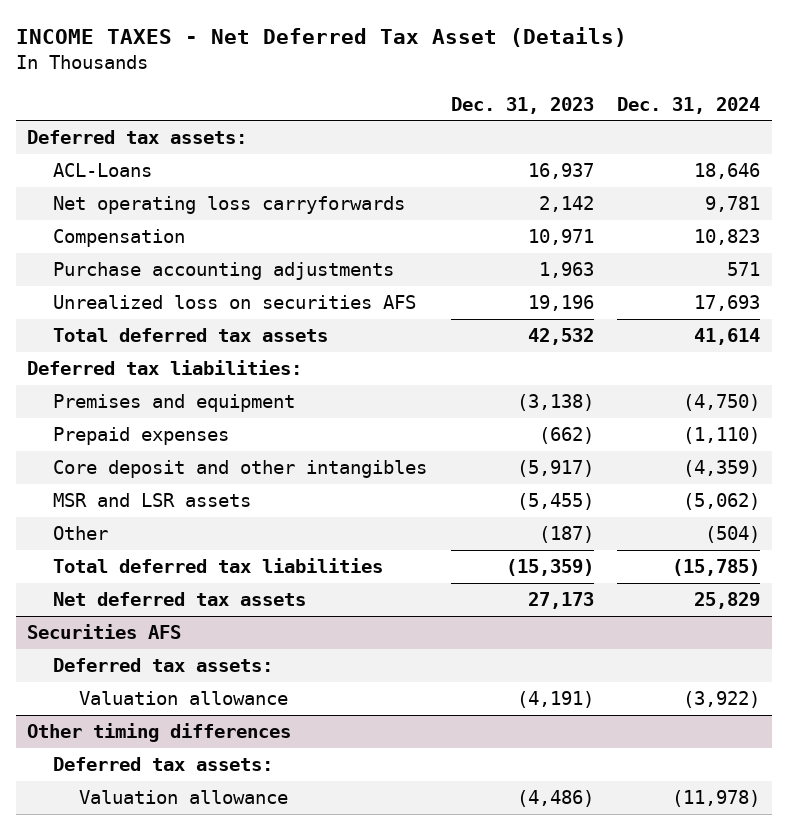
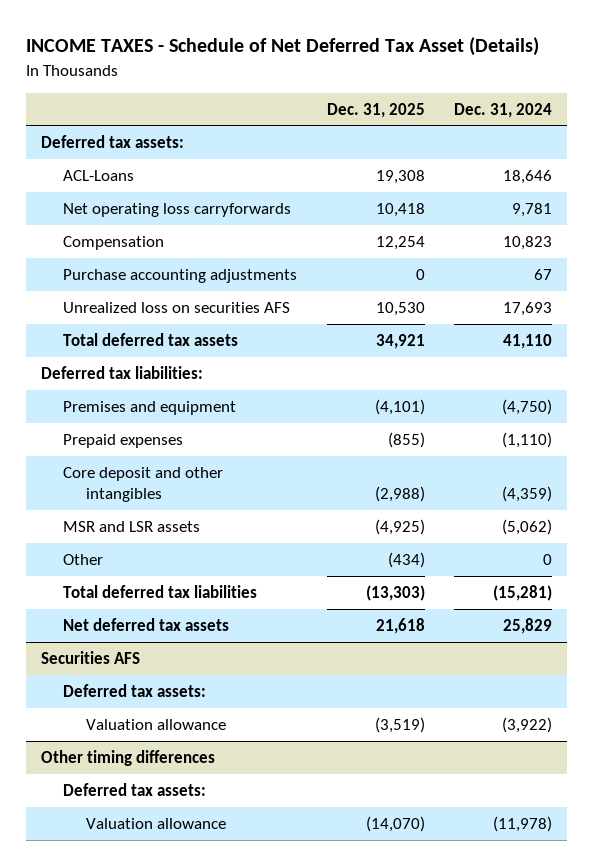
[15,27,627,48] INCOME TAXES - Net Deferred Tax Asset (Details) -> [25,37,539,57] INCOME TAXES - Schedule of Net Deferred Tax Asset (Details)
[450,96,594,114] Dec. 31, 2023 -> none
none -> [326,102,425,118] Dec. 31, 2025
[727,262,761,277] 571 -> [534,268,553,280] 67
[694,328,761,346] 41,614 -> [503,333,553,349] 41,110
[705,526,761,544] (504) -> [543,553,553,565] 0
[672,559,761,577] (15,785) -> [493,584,553,601] (15,281)

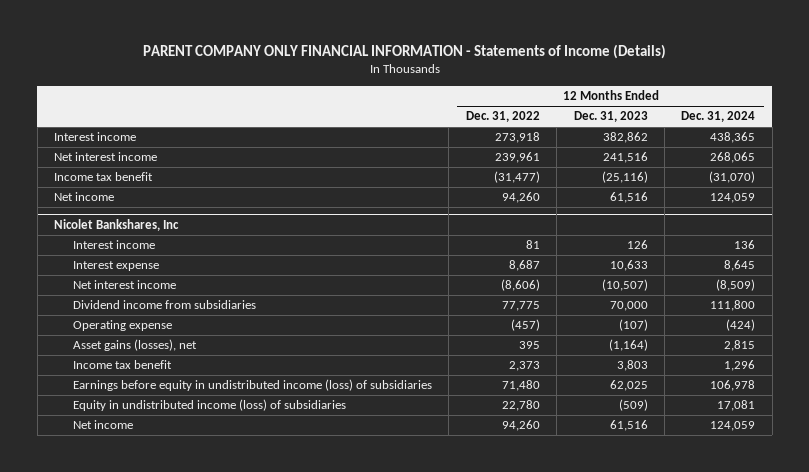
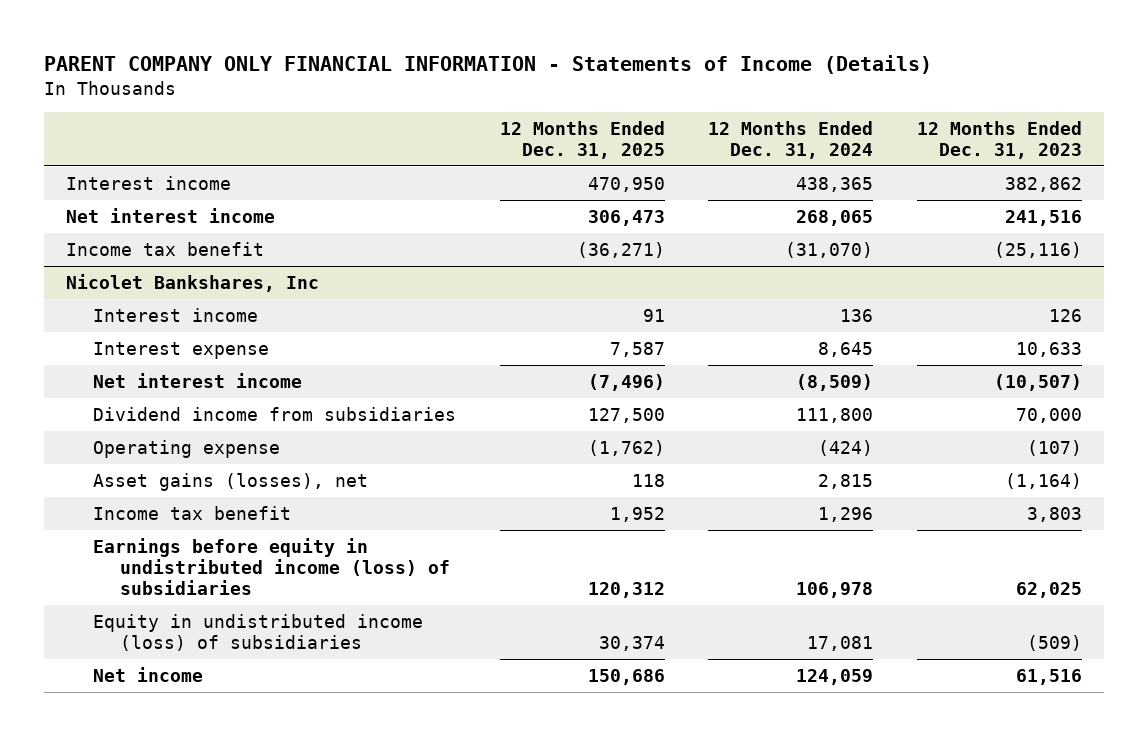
[465,111,540,123] Dec. 31, 2022 -> none
none -> [499,120,665,159] 12 Months Ended Dec. 31, 2025
[53,192,114,202] Net income -> none

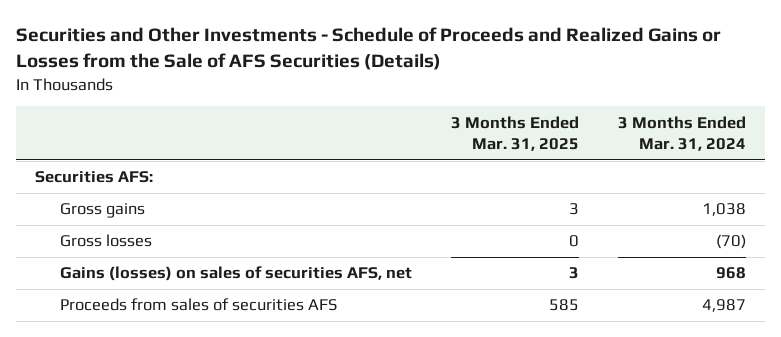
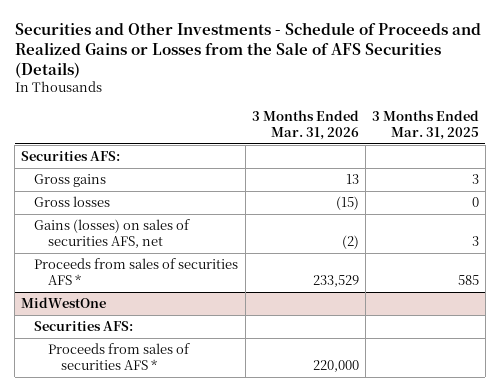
[617,115,746,152] 3 Months Ended Mar. 31, 2024 -> none
none -> [251,109,359,141] 3 Months Ended Mar. 31, 2026
[59,298,337,312] Proceeds from sales of securities AFS -> [34,258,239,286] Proceeds from sales of securities AFS *
none -> [21,297,107,309] MidWestOne
none -> [34,321,134,332] Securities AFS:
none -> [47,343,190,371] Proceeds from sales of securities AFS *

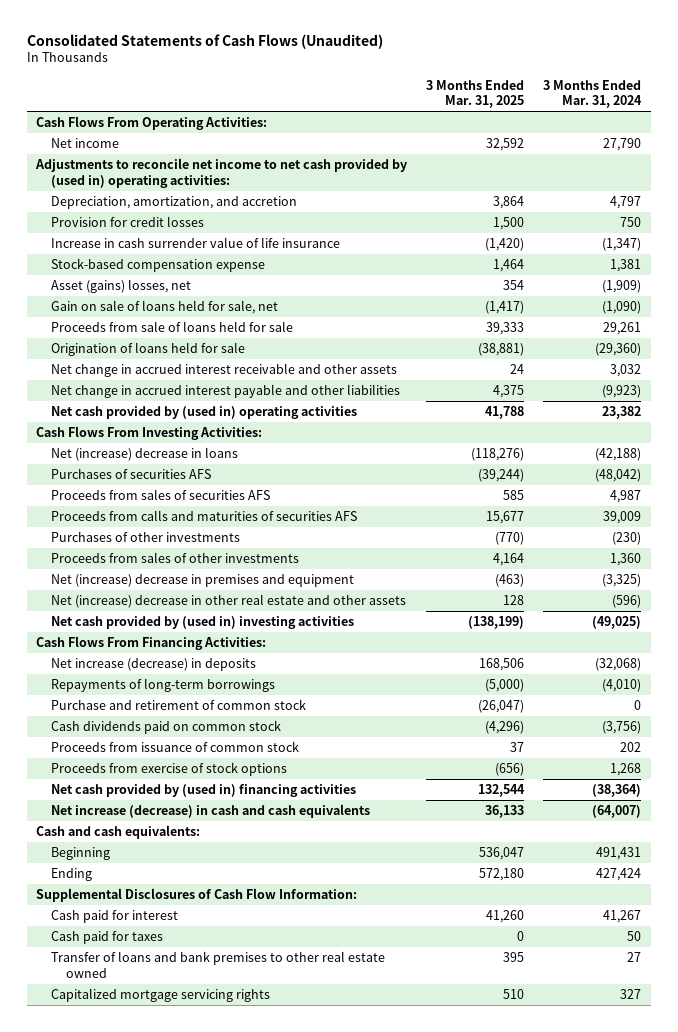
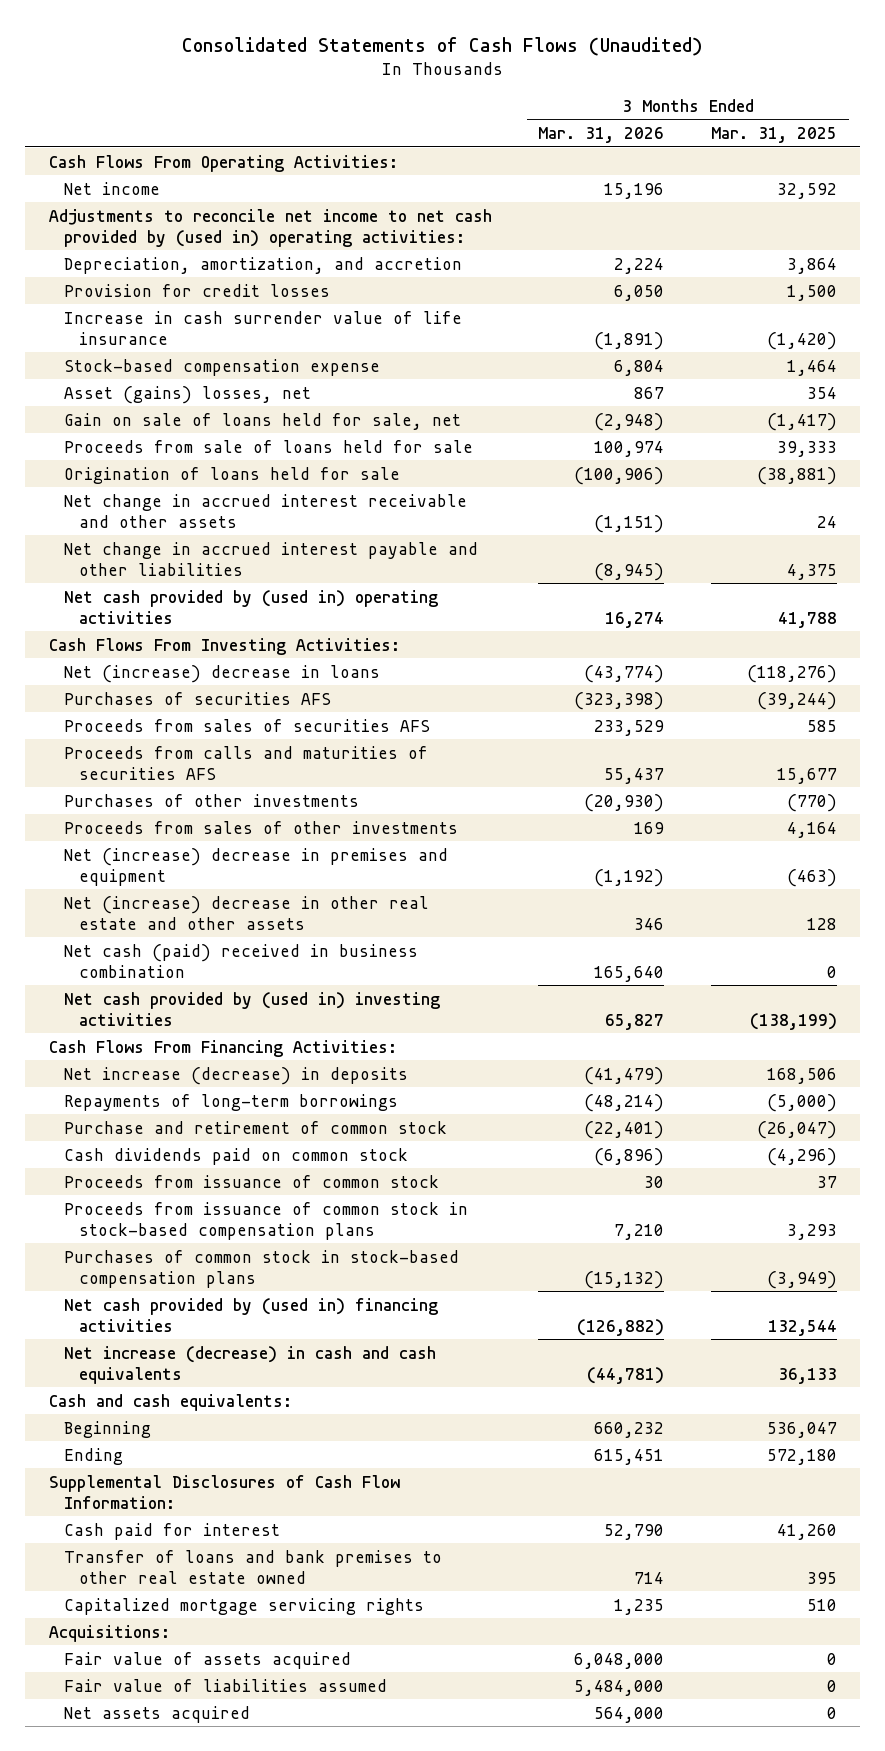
[543,79,643,109] 3 Months Ended Mar. 31, 2024 -> none
none -> [538,126,665,143] Mar. 31, 2026
none -> [63,943,418,978] Net cash (paid) received in business combination
[51,761,288,776] Proceeds from exercise of stock options -> none
none -> [63,1201,468,1240] Proceeds from issuance of common stock in stock-based compensation plans
none -> [63,1249,459,1288] Purchases of common stock in stock-based compensation plans
[51,930,164,944] Cash paid for taxes -> none
none -> [48,1624,170,1642] Acquisitions:
none -> [63,1651,351,1669] Fair value of assets acquired
none -> [63,1678,387,1692] Fair value of liabilities assumed
none -> [63,1705,250,1723] Net assets acquired

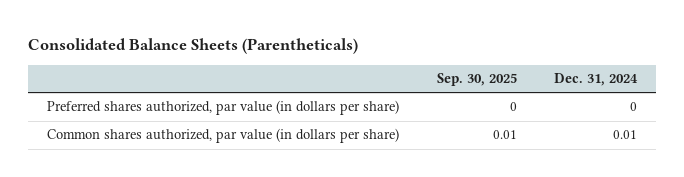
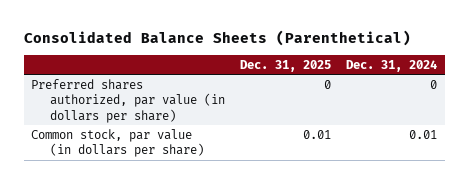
[27,38,358,55] Consolidated Balance Sheets (Parentheticals) -> [23,29,411,46] Consolidated Balance Sheets (Parenthetical)
[436,73,517,87] Sep. 30, 2025 -> none
none -> [240,59,332,72] Dec. 31, 2025
[46,128,399,144] Common shares authorized, par value (in dollars per share) -> [31,129,205,158] Common stock, par value (in dollars per share)

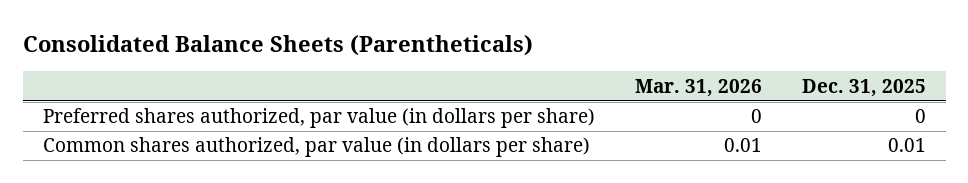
[23,29,411,46] Consolidated Balance Sheets (Parenthetical) -> [22,35,533,57] Consolidated Balance Sheets (Parentheticals)
[346,59,438,72] Dec. 31, 2024 -> none
none -> [634,78,762,97] Mar. 31, 2026
[31,129,205,158] Common stock, par value (in dollars per share) -> [42,137,590,158] Common shares authorized, par value (in dollars per share)

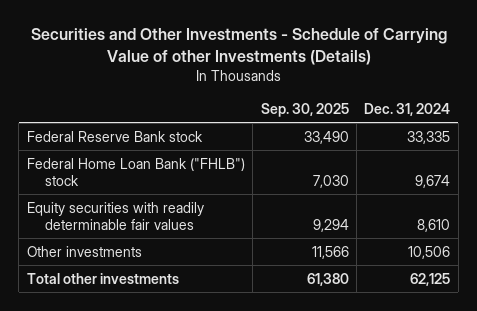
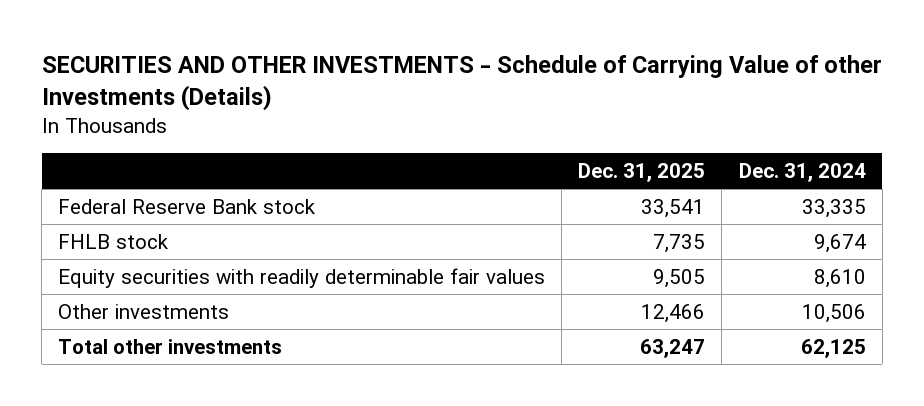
[30,28,447,66] Securities and Other Investments - Schedule of Carrying Value of other Investments (Details) -> [41,55,882,112] SECURITIES AND OTHER INVESTMENTS - Schedule of Carrying Value of other Investments (Details)
[260,102,349,117] Sep. 30, 2025 -> none
none -> [578,162,706,182] Dec. 31, 2025
[26,157,245,186] Federal Home Loan Bank ("FHLB") stock -> [58,233,169,249] FHLB stock

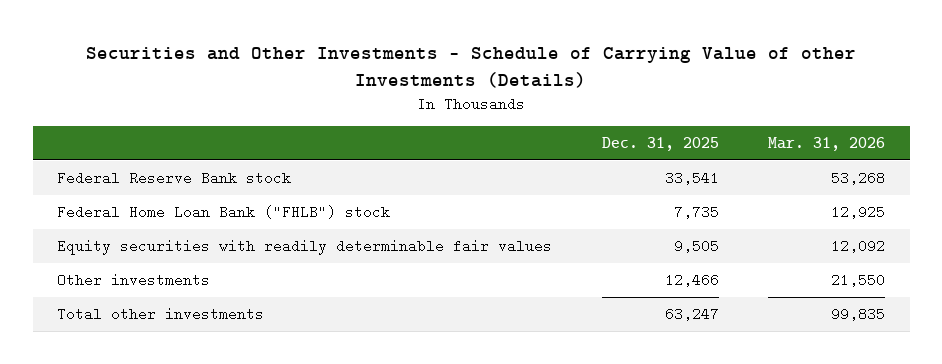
[41,55,882,112] SECURITIES AND OTHER INVESTMENTS - Schedule of Carrying Value of other Investments (Details) -> [86,47,857,88] Securities and Other Investments - Schedule of Carrying Value of other Investments (Details)
[738,162,866,182] Dec. 31, 2024 -> none
none -> [767,136,885,151] Mar. 31, 2026
[58,233,169,249] FHLB stock -> [57,205,391,220] Federal Home Loan Bank ("FHLB") stock

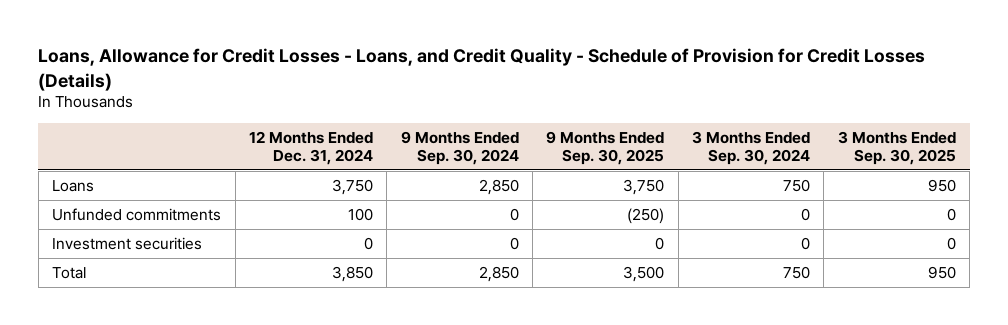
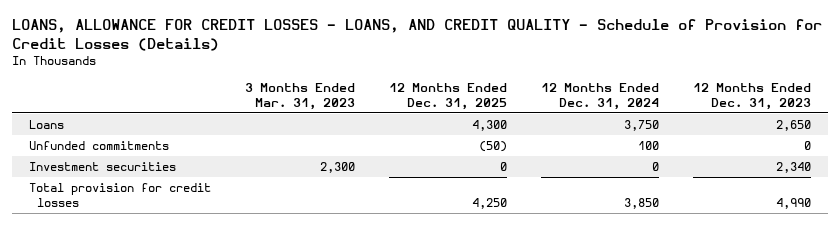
[38,48,926,91] Loans, Allowance for Credit Losses - Loans, and Credit Quality - Schedule of Provision for Credit Losses (Details) -> [11,19,822,51] LOANS, ALLOWANCE FOR CREDIT LOSSES - LOANS, AND CREDIT QUALITY - Schedule of Provision for Credit Losses (Details)
[400,130,519,165] 9 Months Ended Sep. 30, 2024 -> none
[546,130,665,165] 9 Months Ended Sep. 30, 2025 -> none
[692,130,811,165] 3 Months Ended Sep. 30, 2024 -> none
[837,130,956,165] 3 Months Ended Sep. 30, 2025 -> none
none -> [244,83,355,110] 3 Months Ended Mar. 31, 2023
none -> [388,83,507,110] 12 Months Ended Dec. 31, 2025
none -> [693,83,812,110] 12 Months Ended Dec. 31, 2023
[52,266,87,279] Total -> [28,183,211,207] Total provision for credit losses

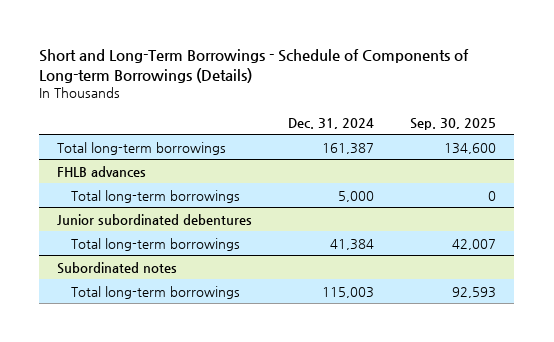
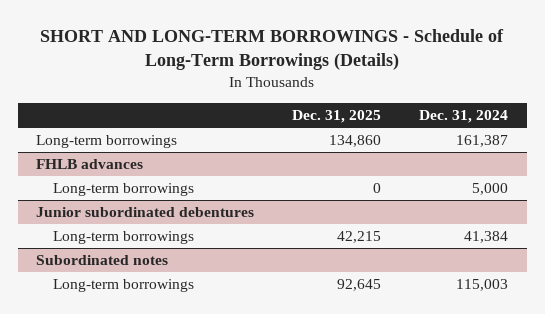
[39,48,470,83] Short and Long-Term Borrowings - Schedule of Components of Long-term Borrowings (Details) -> [40,28,505,71] SHORT AND LONG-TERM BORROWINGS - Schedule of Long-Term Borrowings (Details)
[410,117,497,130] Sep. 30, 2025 -> none
none -> [292,110,382,124] Dec. 31, 2025
[57,141,227,155] Total long-term borrowings -> [36,135,178,149] Long-term borrowings
[71,189,241,203] Total long-term borrowings -> [53,183,195,197] Long-term borrowings
[71,237,241,251] Total long-term borrowings -> [53,231,195,245] Long-term borrowings
[71,285,241,299] Total long-term borrowings -> [53,279,195,293] Long-term borrowings

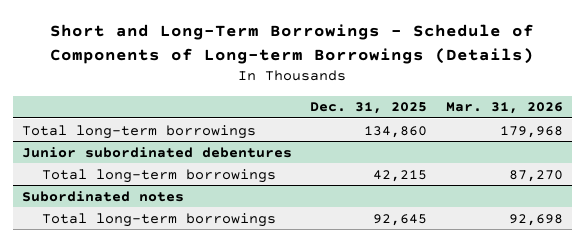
[40,28,505,71] SHORT AND LONG-TERM BORROWINGS - Schedule of Long-Term Borrowings (Details) -> [50,24,535,64] Short and Long-Term Borrowings - Schedule of Components of Long-term Borrowings (Details)
[419,110,509,124] Dec. 31, 2024 -> none
none -> [445,102,563,115] Mar. 31, 2026
[36,159,144,170] FHLB advances -> none
[53,183,195,197] Long-term borrowings -> none
[36,135,178,149] Long-term borrowings -> [21,124,256,139] Total long-term borrowings
[53,231,195,245] Long-term borrowings -> [42,168,277,183] Total long-term borrowings
[53,279,195,293] Long-term borrowings -> [42,212,277,227] Total long-term borrowings

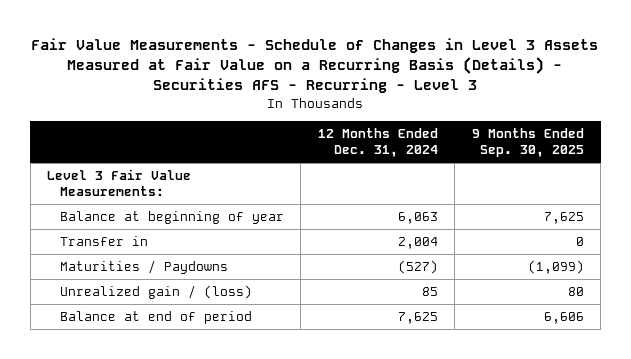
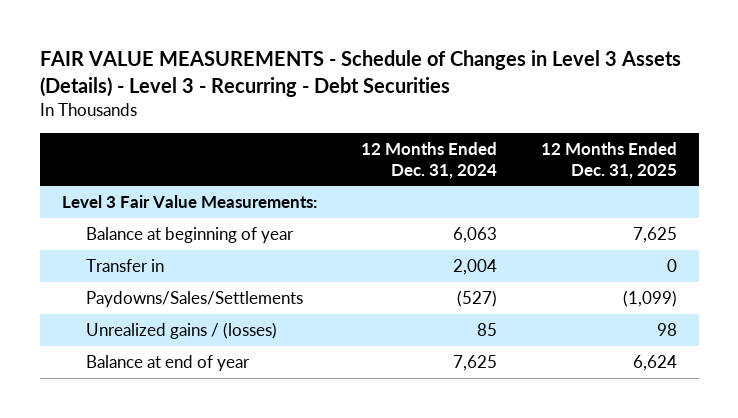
[31,38,599,94] Fair Value Measurements - Schedule of Changes in Level 3 Assets Measured at Fair Value on a Recurring Basis (Details) - Securities AFS - Recurring - Level 3 -> [39,50,681,97] FAIR VALUE MEASUREMENTS - Schedule of Changes in Level 3 Assets (Details) - Level 3 - Recurring - Debt Securities
[471,127,584,158] 9 Months Ended Sep. 30, 2025 -> none
none -> [540,141,677,179] 12 Months Ended Dec. 31, 2025
[59,260,228,275] Maturities / Paydowns -> [85,291,303,308] Paydowns/Sales/Settlements
[59,285,252,300] Unrealized gain / (loss) -> [85,322,277,340] Unrealized gains / (losses)
[59,311,252,325] Balance at end of period -> [85,355,250,372] Balance at end of year

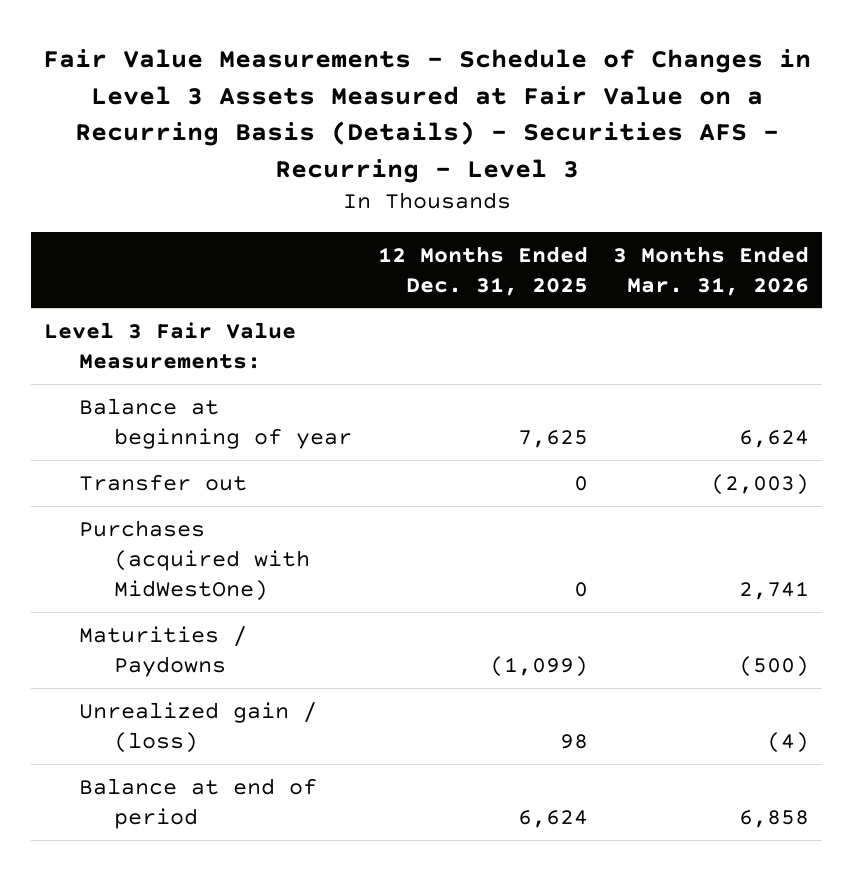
[39,50,681,97] FAIR VALUE MEASUREMENTS - Schedule of Changes in Level 3 Assets (Details) - Level 3 - Recurring - Debt Securities -> [42,49,811,183] Fair Value Measurements - Schedule of Changes in Level 3 Assets Measured at Fair Value on a Recurring Basis (Details) - Securities AFS - Recurring - Level 3
[360,141,497,179] 12 Months Ended Dec. 31, 2024 -> none
none -> [613,245,810,296] 3 Months Ended Mar. 31, 2026
[85,259,164,273] Transfer in -> none
none -> [78,473,247,491] Transfer out
none -> [78,519,310,601] Purchases (acquired with MidWestOne)
[85,291,303,308] Paydowns/Sales/Settlements -> [78,625,247,677] Maturities / Paydowns
[85,322,277,340] Unrealized gains / (losses) -> [78,701,317,753] Unrealized gain / (loss)
[85,355,250,372] Balance at end of year -> [78,777,317,829] Balance at end of period

